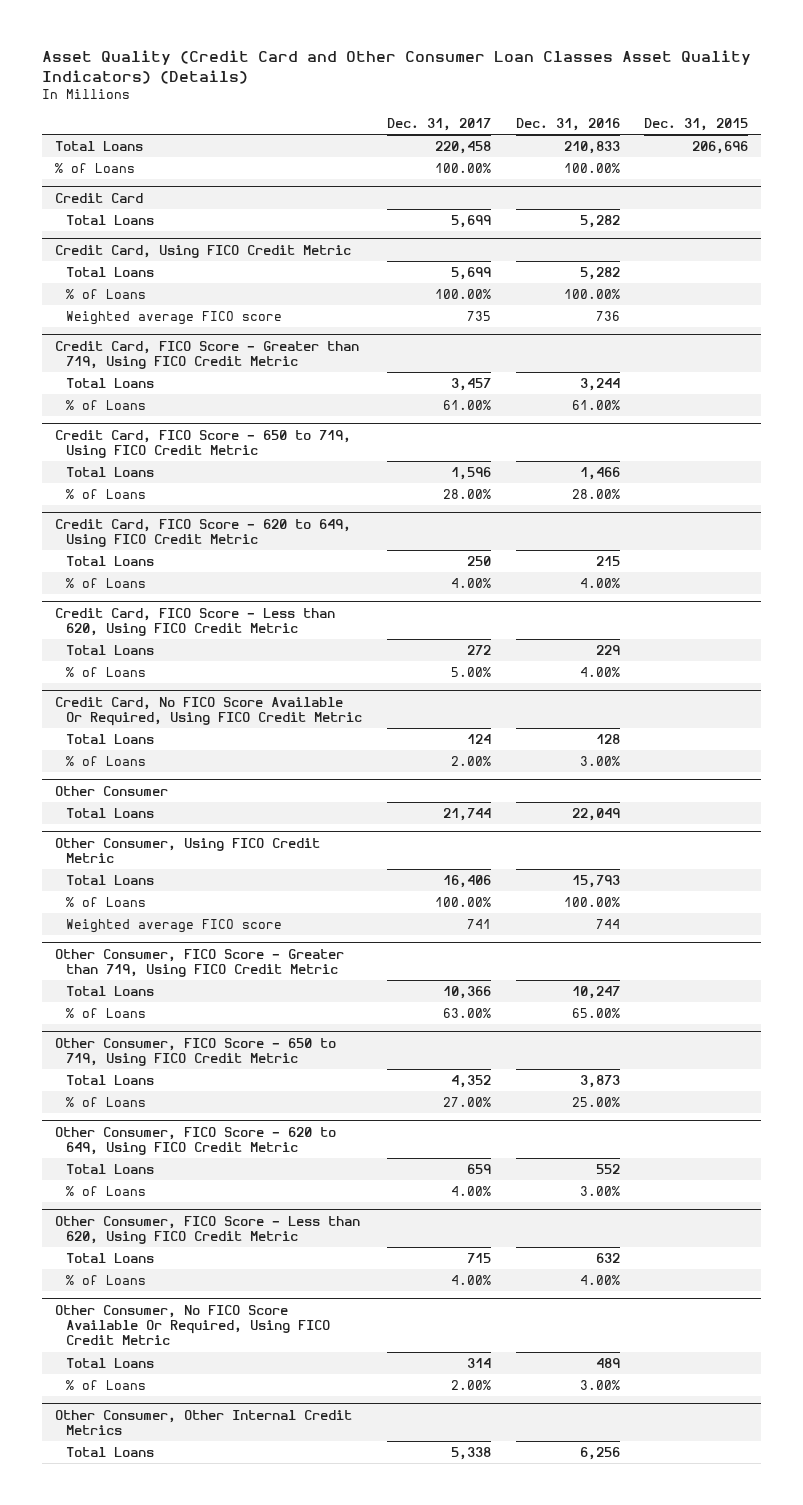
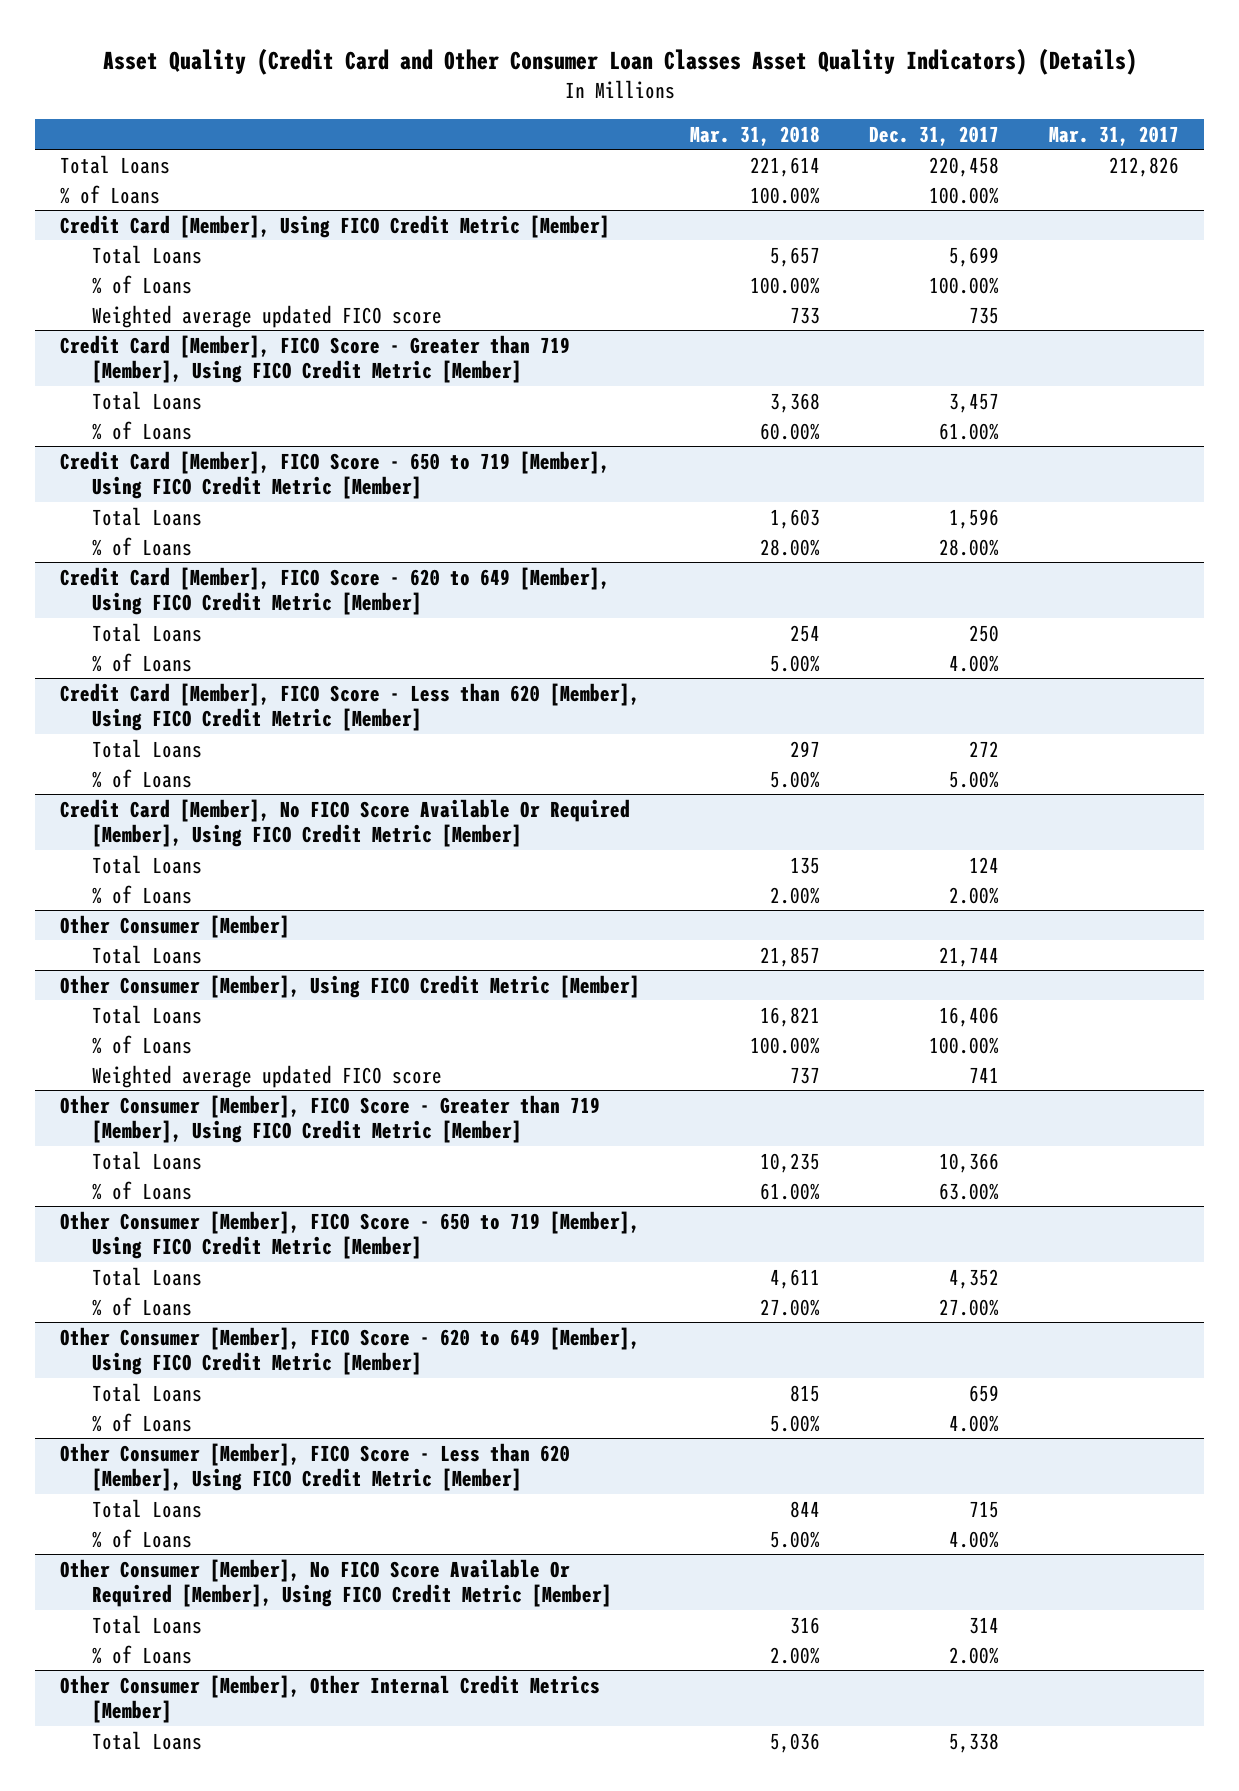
[515,117,620,131] Dec. 31, 2016 -> none
[644,117,749,131] Dec. 31, 2015 -> none
none -> [689,125,820,146] Mar. 31, 2018
none -> [1048,125,1179,146] Mar. 31, 2017
[54,192,143,203] Credit Card -> none
[66,215,155,226] Total Loans -> none
[54,244,351,258] Credit Card, Using FICO Credit Metric -> [60,214,611,238] Credit Card [Member], Using FICO Credit Metric [Member]
[66,311,283,326] Weighted average FICO score -> [91,304,442,328] Weighted average updated FICO score
[54,340,359,370] Credit Card, FICO Score - Greater than 719, Using FICO Credit Metric -> [60,334,571,383] Credit Card [Member], FICO Score - Greater than 719 [Member], Using FICO Credit Metric [Member]
[54,429,351,459] Credit Card, FICO Score - 650 to 719, Using FICO Credit Metric -> [60,450,611,499] Credit Card [Member], FICO Score - 650 to 719 [Member], Using FICO Credit Metric [Member]
[54,518,351,548] Credit Card, FICO Score - 620 to 649, Using FICO Credit Metric -> [60,566,611,615] Credit Card [Member], FICO Score - 620 to 649 [Member], Using FICO Credit Metric [Member]
[54,607,335,637] Credit Card, FICO Score - Less than 620, Using FICO Credit Metric -> [60,682,641,731] Credit Card [Member], FICO Score - Less than 620 [Member], Using FICO Credit Metric [Member]
[54,696,363,727] Credit Card, No FICO Score Available Or Required, Using FICO Credit Metric -> [60,798,631,847] Credit Card [Member], No FICO Score Available Or Required [Member], Using FICO Credit Metric [Member]
[54,785,168,796] Other Consumer -> [60,914,291,938] Other Consumer [Member]
[54,837,320,864] Other Consumer, Using FICO Credit Metric -> [60,974,641,998] Other Consumer [Member], Using FICO Credit Metric [Member]
[66,919,283,934] Weighted average FICO score -> [91,1064,442,1088] Weighted average updated FICO score
[54,948,344,978] Other Consumer, FICO Score - Greater than 719, Using FICO Credit Metric -> [60,1094,601,1143] Other Consumer [Member], FICO Score - Greater than 719 [Member], Using FICO Credit Metric [Member]
[54,1037,336,1067] Other Consumer, FICO Score - 650 to 719, Using FICO Credit Metric -> [60,1210,641,1259] Other Consumer [Member], FICO Score - 650 to 719 [Member], Using FICO Credit Metric [Member]
[54,1126,336,1156] Other Consumer, FICO Score - 620 to 649, Using FICO Credit Metric -> [60,1326,641,1375] Other Consumer [Member], FICO Score - 620 to 649 [Member], Using FICO Credit Metric [Member]
[54,1215,360,1245] Other Consumer, FICO Score - Less than 620, Using FICO Credit Metric -> [60,1442,571,1491] Other Consumer [Member], FICO Score - Less than 620 [Member], Using FICO Credit Metric [Member]
[54,1304,331,1346] Other Consumer, No FICO Score Available Or Required, Using FICO Credit Metric -> [60,1558,612,1607] Other Consumer [Member], No FICO Score Available Or Required [Member], Using FICO Credit Metric [Member]
[54,1409,352,1436] Other Consumer, Other Internal Credit Metrics -> [60,1674,601,1723] Other Consumer [Member], Other Internal Credit Metrics [Member]

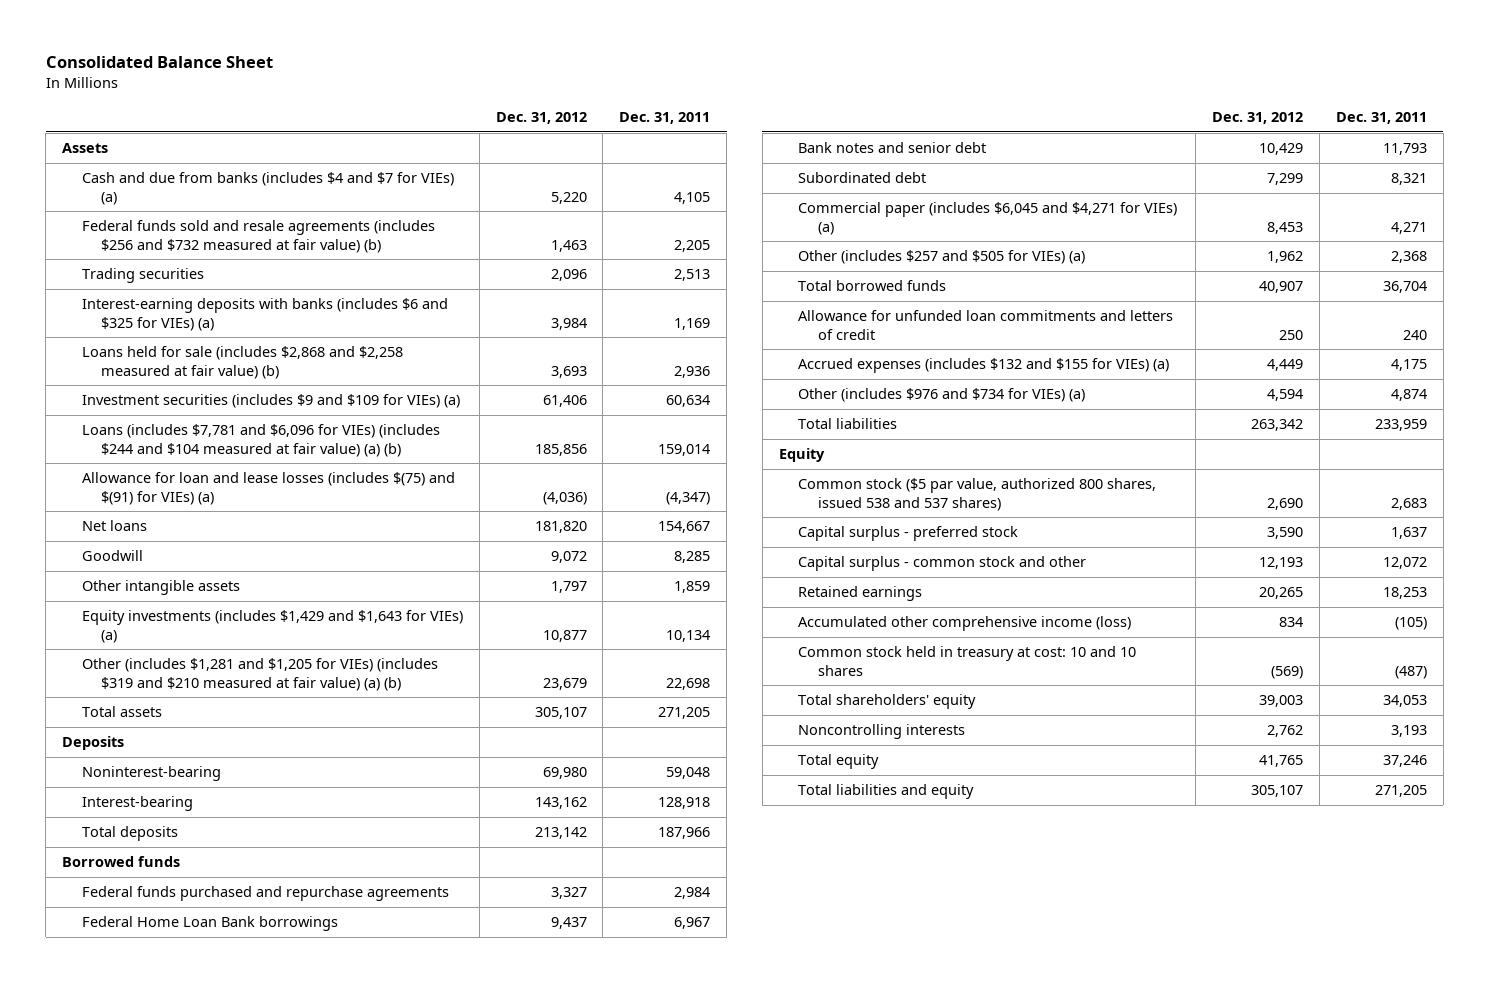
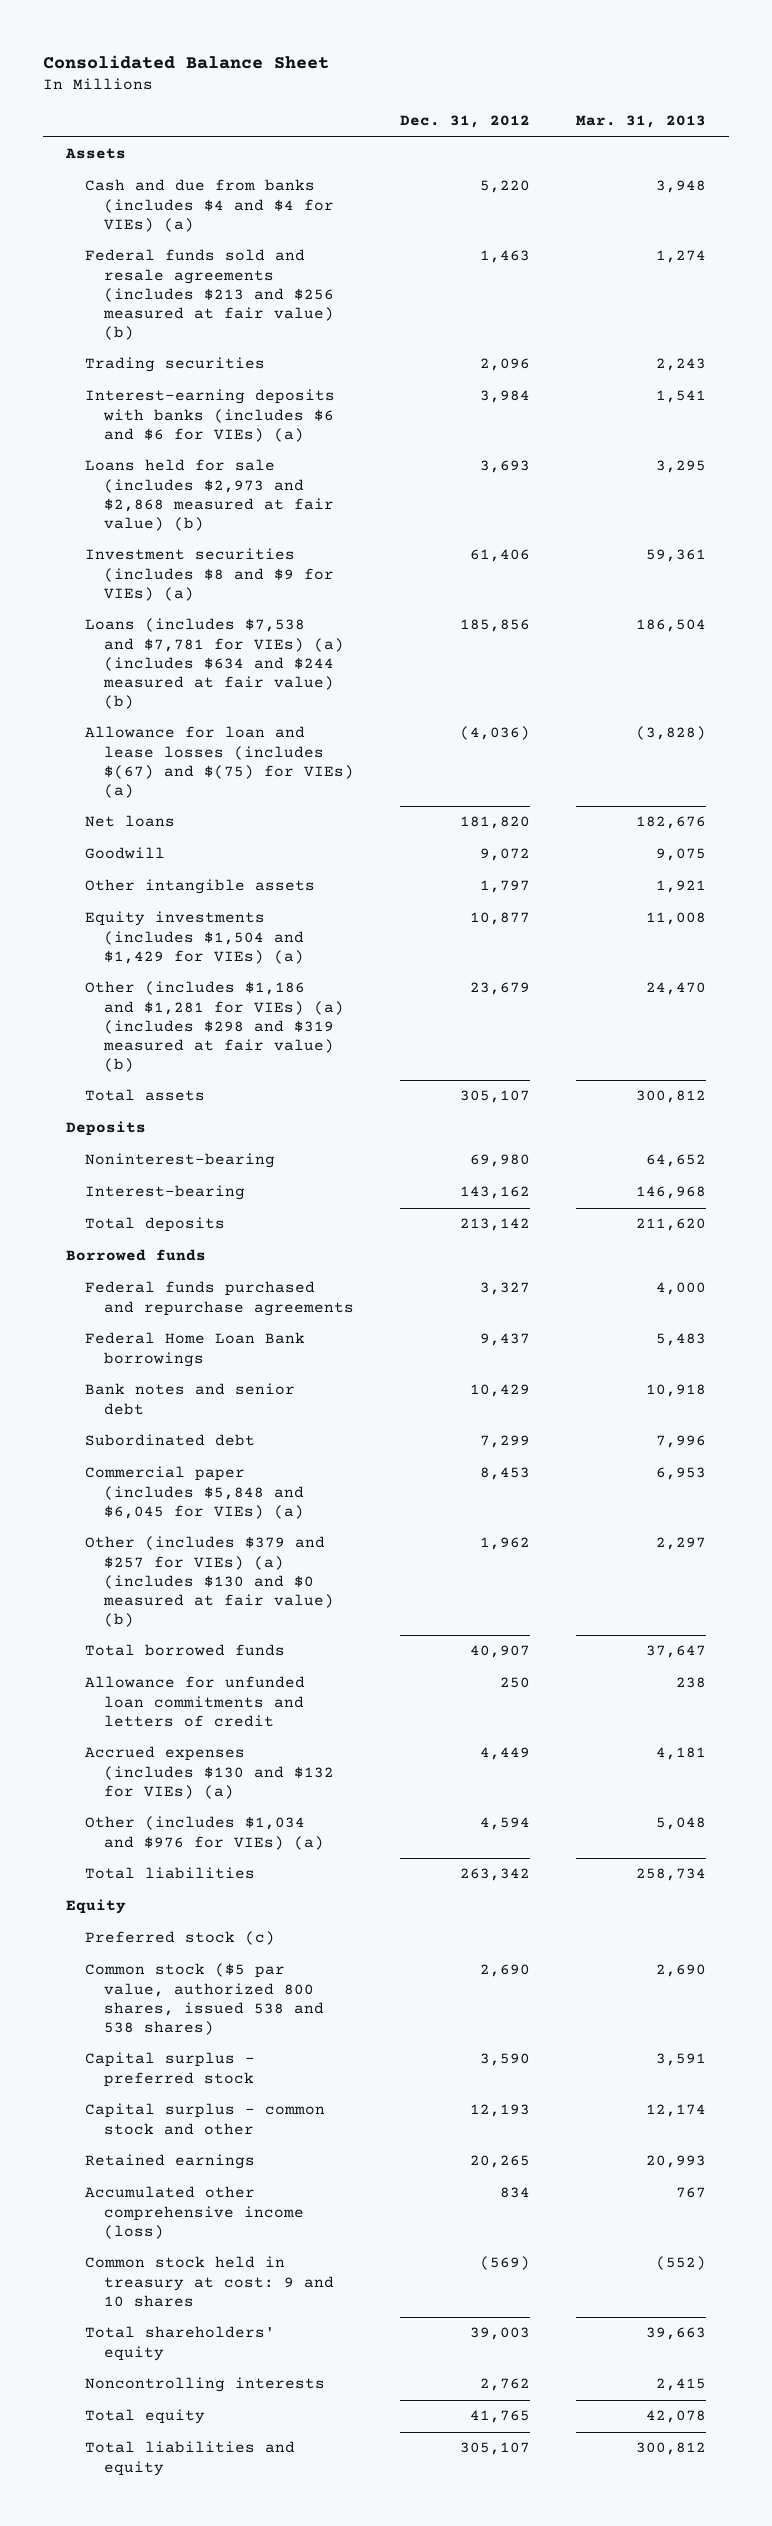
[619,112,711,125] Dec. 31, 2011 -> none
none -> [576,115,707,129] Mar. 31, 2013
[81,172,454,205] Cash and due from banks (includes $4 and $7 for VIEs) (a) -> [84,179,334,232] Cash and due from banks (includes $4 and $4 for VIEs) (a)
[81,220,435,253] Federal funds sold and resale agreements (includes $256 and $732 measured at fair value) (b) -> [84,249,334,340] Federal funds sold and resale agreements (includes $213 and $256 measured at fair value) (b)
[81,298,448,331] Interest-earning deposits with banks (includes $6 and $325 for VIEs) (a) -> [84,389,335,442] Interest-earning deposits with banks (includes $6 and $6 for VIEs) (a)
[81,346,403,379] Loans held for sale (includes $2,868 and $2,258 measured at fair value) (b) -> [84,459,334,531] Loans held for sale (includes $2,973 and $2,868 measured at fair value) (b)
[81,394,460,409] Investment securities (includes $9 and $109 for VIEs) (a) -> [84,548,334,601] Investment securities (includes $8 and $9 for VIEs) (a)
[81,424,440,457] Loans (includes $7,781 and $6,096 for VIEs) (includes $244 and $104 measured at fair value) (a) (b) -> [84,618,344,709] Loans (includes $7,538 and $7,781 for VIEs) (a) (includes $634 and $244 measured at fair value) (b)
[81,472,455,505] Allowance for loan and lease losses (includes $(75) and $(91) for VIEs) (a) -> [84,726,354,798] Allowance for loan and lease losses (includes $(67) and $(75) for VIEs) (a)
[81,610,463,643] Equity investments (includes $1,429 and $1,643 for VIEs) (a) -> [84,911,304,964] Equity investments (includes $1,504 and $1,429 for VIEs) (a)
[81,658,438,691] Other (includes $1,281 and $1,205 for VIEs) (includes $319 and $210 measured at fair value) (a) (b) -> [84,981,344,1072] Other (includes $1,186 and $1,281 for VIEs) (a) (includes $298 and $319 measured at fair value) (b)
[798,202,1178,235] Commercial paper (includes $6,045 and $4,271 for VIEs) (a) -> [84,1466,304,1519] Commercial paper (includes $5,848 and $6,045 for VIEs) (a)
[798,250,1086,265] Other (includes $257 and $505 for VIEs) (a) -> [84,1536,334,1627] Other (includes $379 and $257 for VIEs) (a) (includes $130 and $0 measured at fair value) (b)
[798,358,1170,374] Accrued expenses (includes $132 and $155 for VIEs) (a) -> [84,1746,334,1799] Accrued expenses (includes $130 and $132 for VIEs) (a)
[798,388,1086,403] Other (includes $976 and $734 for VIEs) (a) -> [84,1816,324,1850] Other (includes $1,034 and $976 for VIEs) (a)
none -> [84,1931,275,1946] Preferred stock (c)
[798,478,1157,511] Common stock ($5 par value, authorized 800 shares, issued 538 and 537 shares) -> [84,1963,324,2035] Common stock ($5 par value, authorized 800 shares, issued 538 and 538 shares)
[798,646,1137,676] Common stock held in treasury at cost: 10 and 10 shares -> [84,2256,334,2307] Common stock held in treasury at cost: 9 and 10 shares

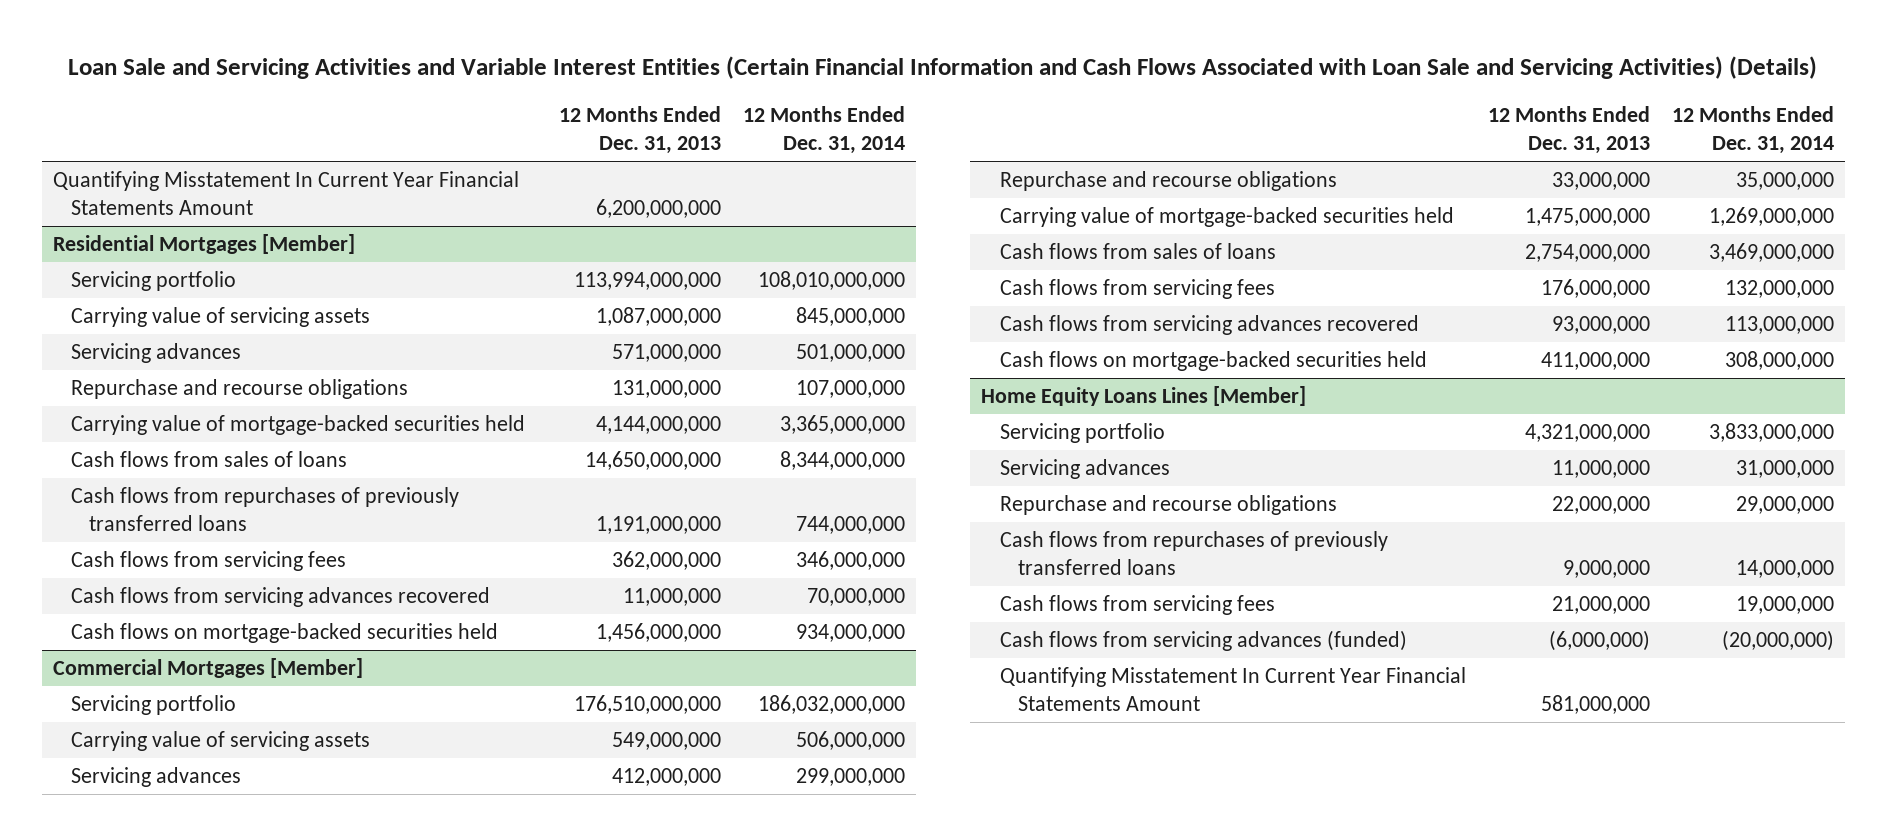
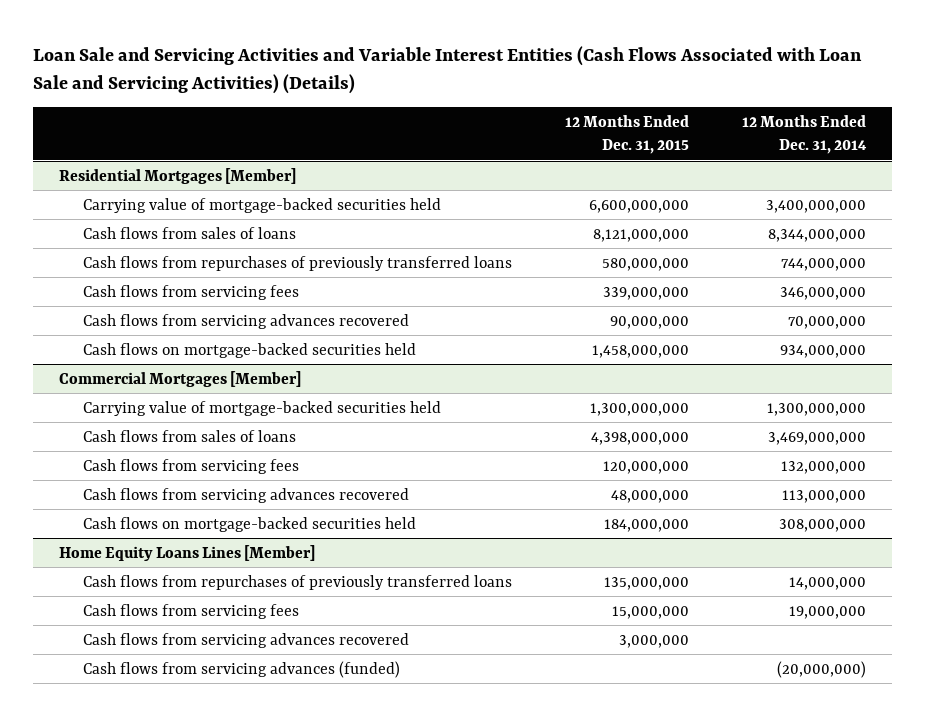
[68,56,1818,80] Loan Sale and Servicing Activities and Variable Interest Entities (Certain Financial Information and Cash Flows Associated with Loan Sale and Servicing Activities) (Details) -> [32,45,862,95] Loan Sale and Servicing Activities and Variable Interest Entities (Cash Flows Associated with Loan Sale and Servicing Activities) (Details)
[559,106,722,155] 12 Months Ended Dec. 31, 2013 -> none
none -> [564,115,689,155] 12 Months Ended Dec. 31, 2015
[53,171,520,216] Quantifying Misstatement In Current Year Financial Statements Amount -> none
[71,271,237,292] Servicing portfolio -> none
[71,307,371,328] Carrying value of servicing assets -> none
[71,343,242,364] Servicing advances -> none
[71,379,409,400] Repurchase and recourse obligations -> none
[780,415,906,435] 3,365,000,000 -> [765,199,866,213] 3,400,000,000
[71,695,237,716] Servicing portfolio -> none
[71,731,371,752] Carrying value of servicing assets -> none
[71,767,242,788] Servicing advances -> none
[999,171,1337,192] Repurchase and recourse obligations -> none
[1708,207,1834,227] 1,269,000,000 -> [766,402,866,416] 1,300,000,000
[999,423,1165,444] Servicing portfolio -> none
[999,459,1170,480] Servicing advances -> none
[999,495,1337,516] Repurchase and recourse obligations -> none
none -> [83,632,410,648] Cash flows from servicing advances recovered
[999,667,1466,712] Quantifying Misstatement In Current Year Financial Statements Amount -> none

